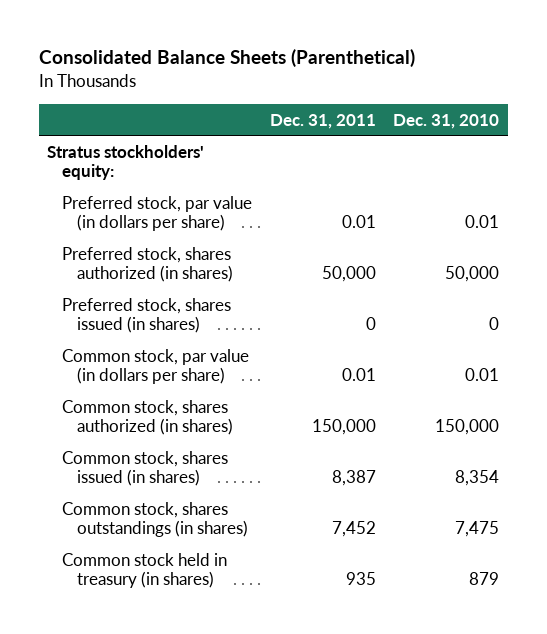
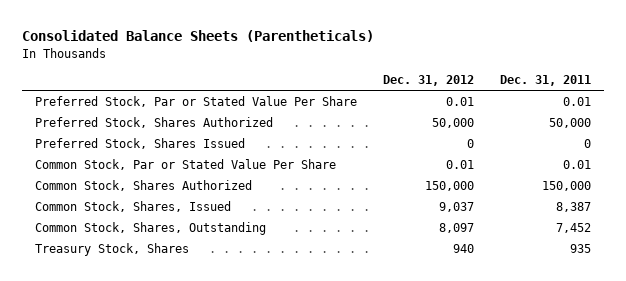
[38,49,415,68] Consolidated Balance Sheets (Parenthetical) -> [22,30,375,43] Consolidated Balance Sheets (Parentheticals)
[393,113,500,129] Dec. 31, 2010 -> none
none -> [383,75,475,87] Dec. 31, 2012
[47,144,205,181] Stratus stockholders' equity: -> none
[62,195,253,232] Preferred stock, par value (in dollars per share) -> [35,95,358,107] Preferred Stock, Par or Stated Value Per Share
[62,246,233,283] Preferred stock, shares authorized (in shares) -> [35,116,274,128] Preferred Stock, Shares Authorized
[62,297,232,334] Preferred stock, shares issued (in shares) -> [35,137,246,149] Preferred Stock, Shares Issued
[62,348,250,385] Common stock, par value (in dollars per share) -> [35,158,337,170] Common Stock, Par or Stated Value Per Share
[62,399,233,436] Common stock, shares authorized (in shares) -> [35,179,253,191] Common Stock, Shares Authorized
[62,450,229,487] Common stock, shares issued (in shares) -> [35,200,232,212] Common Stock, Shares, Issued
[62,501,248,538] Common stock, shares outstandings (in shares) -> [35,221,267,235] Common Stock, Shares, Outstanding
[62,552,228,589] Common stock held in treasury (in shares) -> [35,242,190,256] Treasury Stock, Shares

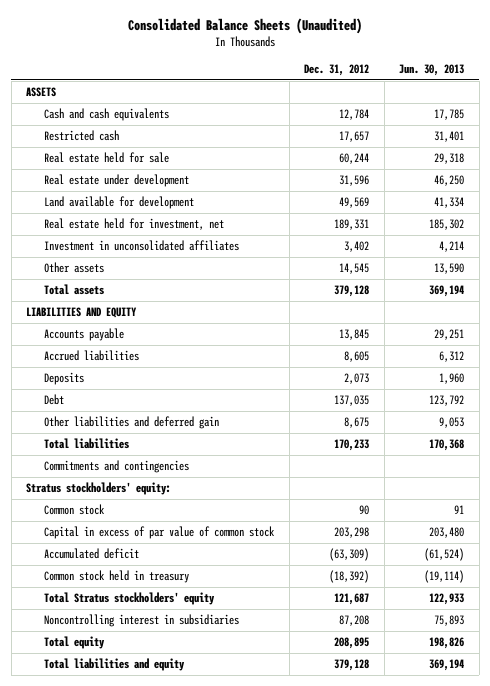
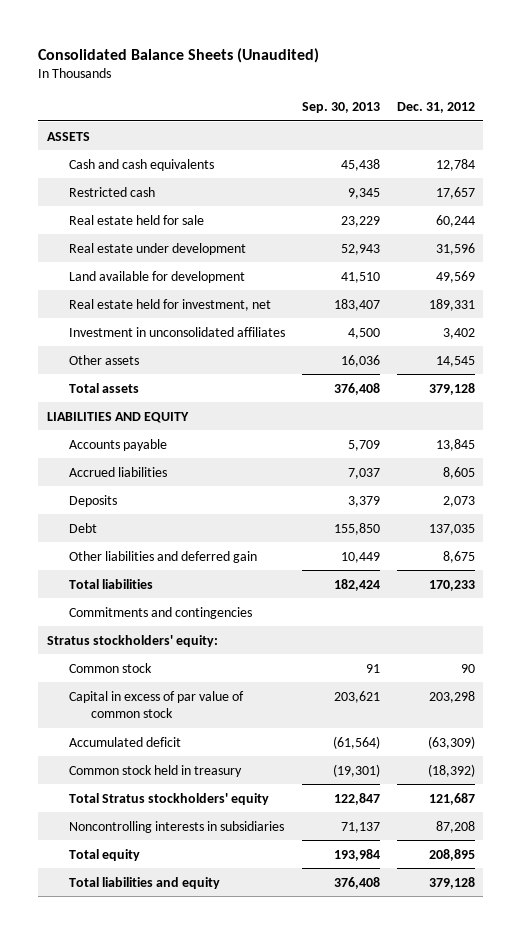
[399,64,465,77] Jun. 30, 2013 -> none
none -> [301,101,380,113] Sep. 30, 2013
[44,613,240,627] Noncontrolling interest in subsidiaries -> [68,820,284,833] Noncontrolling interests in subsidiaries

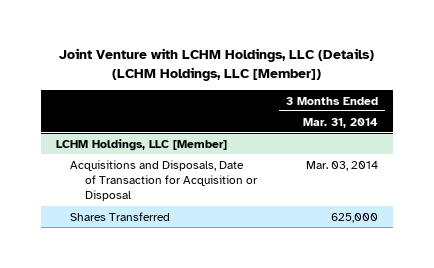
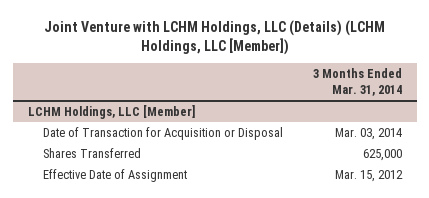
[70,159,258,202] Acquisitions and Disposals, Date of Transaction for Acquisition or Disposal -> [43,126,284,140] Date of Transaction for Acquisition or Disposal
none -> [43,168,188,182] Effective Date of Assignment

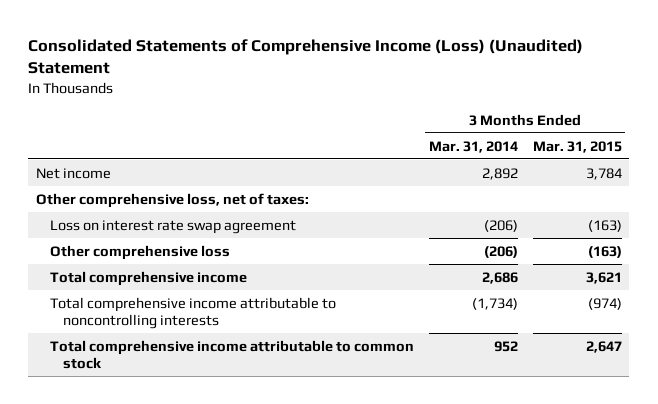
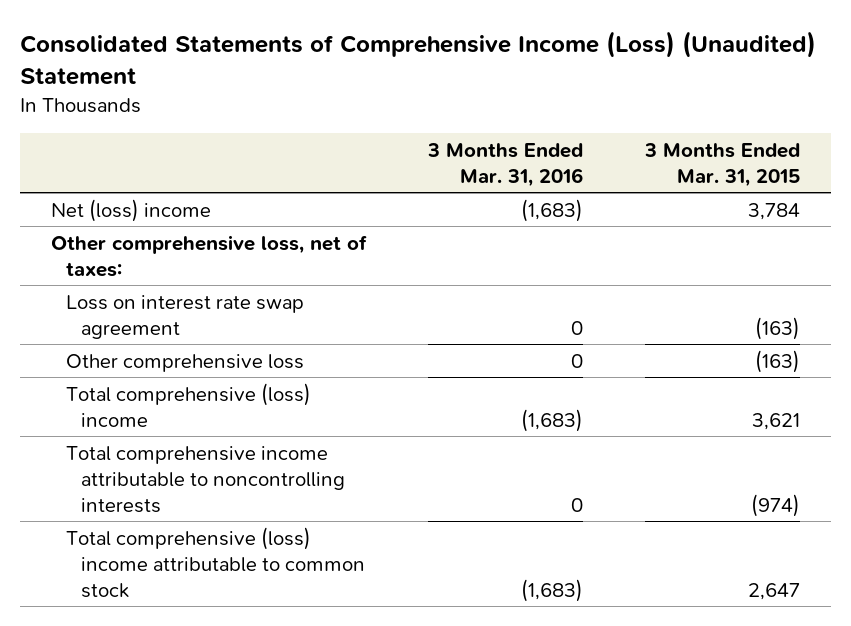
[428,140,518,153] Mar. 31, 2014 -> none
none -> [427,142,584,187] 3 Months Ended Mar. 31, 2016
[36,167,112,179] Net income -> [51,198,212,222] Net (loss) income
[49,270,247,286] Total comprehensive income -> [65,382,311,427] Total comprehensive (loss) income
[49,339,414,369] Total comprehensive income attributable to common stock -> [65,526,365,598] Total comprehensive (loss) income attributable to common stock

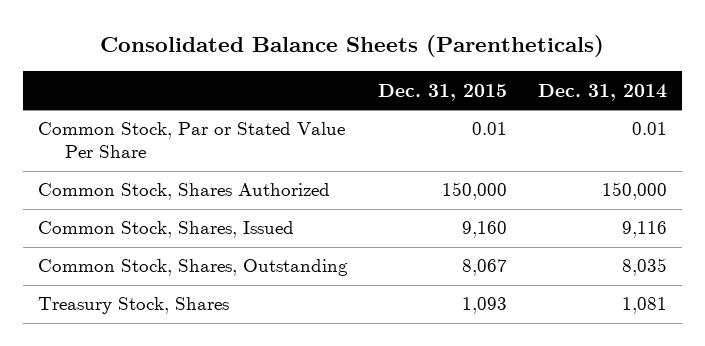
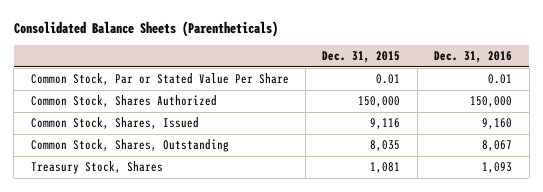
[537,83,667,101] Dec. 31, 2014 -> none
none -> [434,51,513,64] Dec. 31, 2016
[462,221,508,239] 9,160 -> [370,118,401,130] 9,116
[462,259,508,277] 8,067 -> [370,140,401,152] 8,035
[462,297,508,315] 1,093 -> [370,162,401,174] 1,081

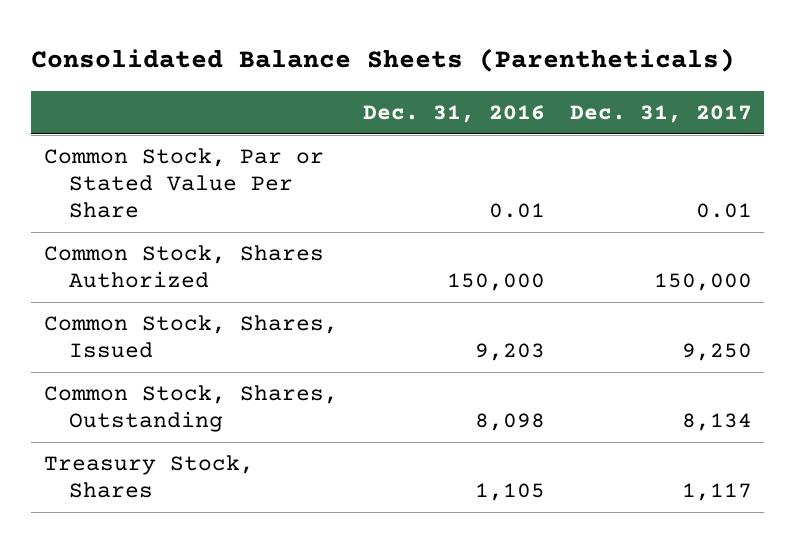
[322,51,401,64] Dec. 31, 2015 -> none
none -> [569,104,752,123] Dec. 31, 2017
[482,118,513,130] 9,160 -> [474,343,545,362] 9,203
[482,140,513,152] 8,067 -> [474,413,545,432] 8,098
[482,162,513,174] 1,093 -> [474,483,545,502] 1,105

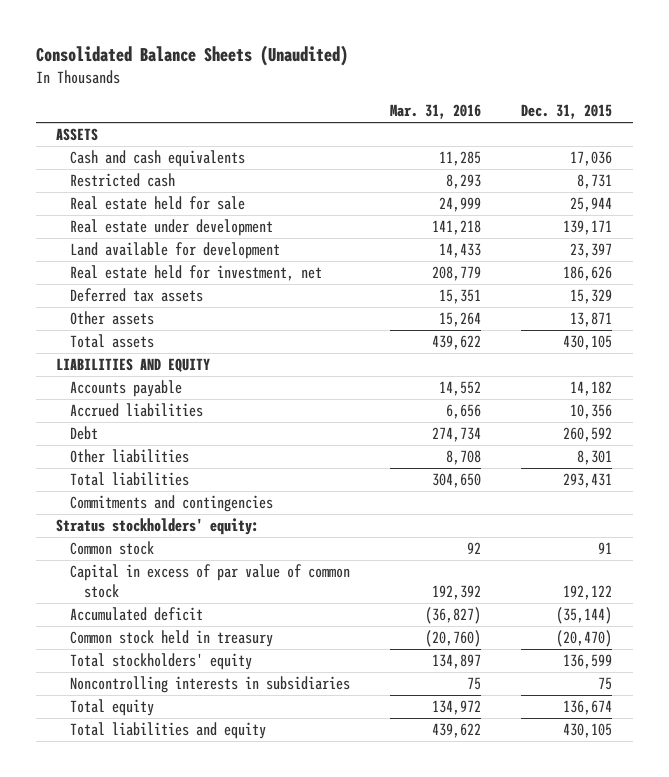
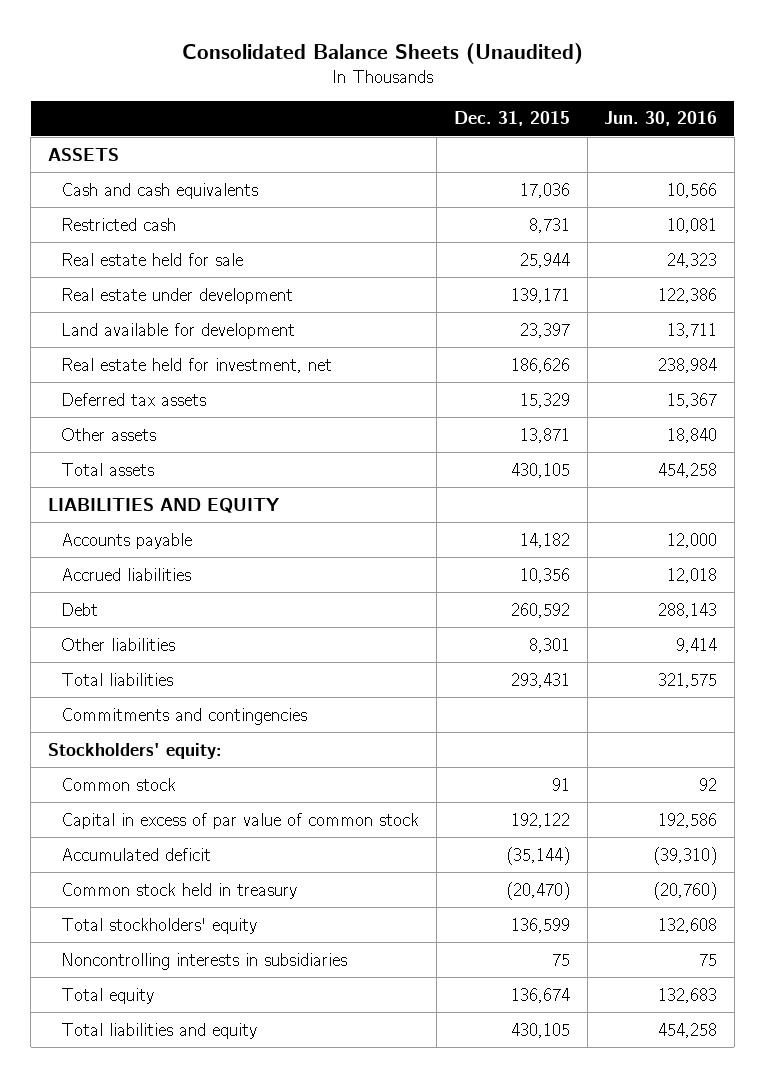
[390,104,482,120] Mar. 31, 2016 -> none
none -> [604,111,718,127] Jun. 30, 2016
[56,518,260,536] Stratus stockholders' equity: -> [47,742,222,759] Stockholders' equity:

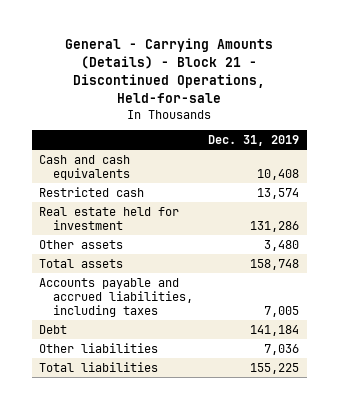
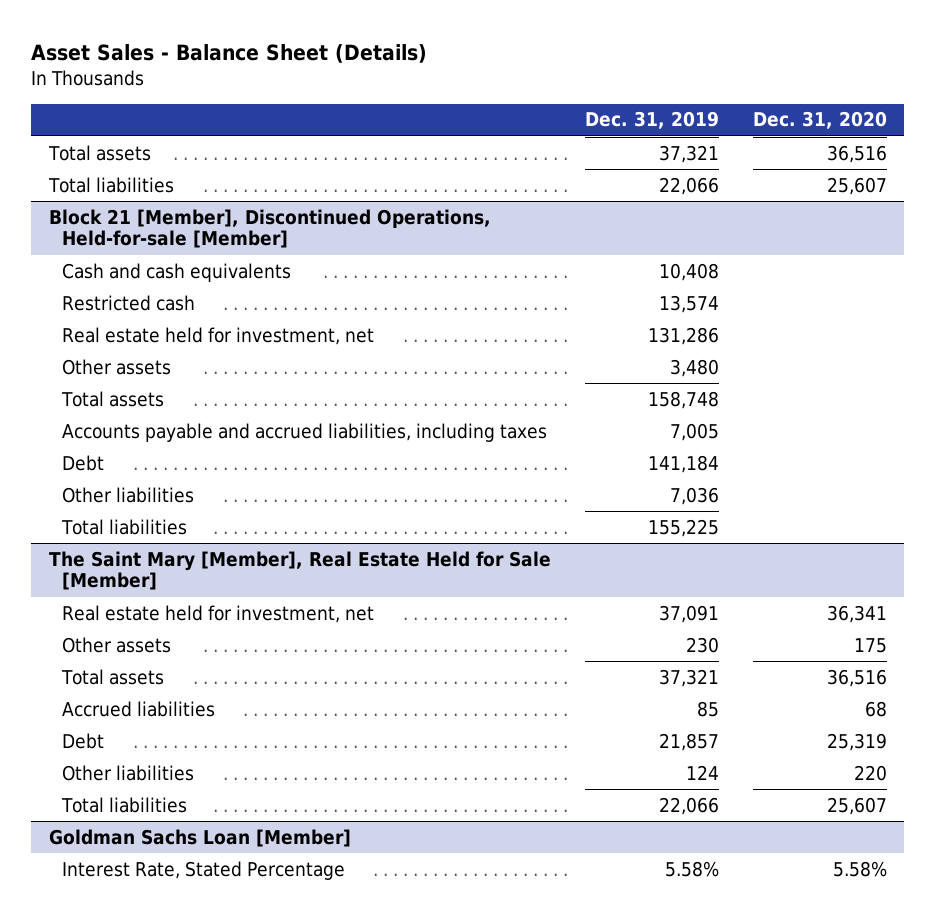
[65,38,274,104] General - Carrying Amounts (Details) - Block 21 - Discontinued Operations, Held-for-sale -> [31,44,428,64] Asset Sales - Balance Sheet (Details)
none -> [752,111,887,130] Dec. 31, 2020
none -> [47,144,151,161] Total assets
none -> [47,176,174,193] Total liabilities
none -> [48,208,491,249] Block 21 [Member], Discontinued Operations, Held-for-sale [Member]
[39,206,180,230] Real estate held for investment -> [62,326,375,345] Real estate held for investment, net
none -> [48,550,551,591] The Saint Mary [Member], Real Estate Held for Sale [Member]
none -> [62,604,375,623] Real estate held for investment, net
none -> [62,636,172,653] Other assets
none -> [61,668,165,685] Total assets
none -> [62,700,216,717] Accrued liabilities
none -> [62,732,105,749] Debt
none -> [62,764,195,781] Other liabilities
none -> [61,796,188,813] Total liabilities
none -> [48,828,351,847] Goldman Sachs Loan [Member]
none -> [62,860,346,880] Interest Rate, Stated Percentage

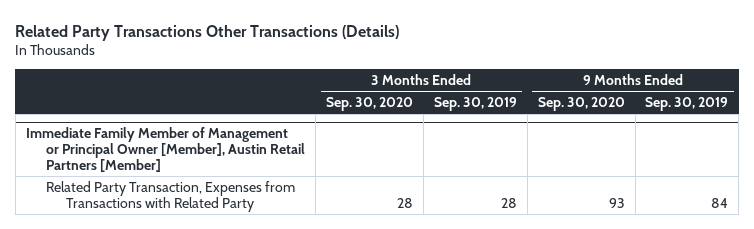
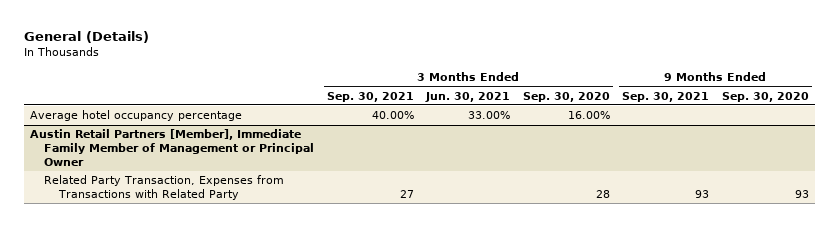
[15,24,400,41] Related Party Transactions Other Transactions (Details) -> [24,31,150,44] General (Details)
[433,96,517,111] Sep. 30, 2019 -> none
[645,96,729,111] Sep. 30, 2019 -> none
none -> [326,91,414,102] Sep. 30, 2021
none -> [425,91,511,102] Jun. 30, 2021
none -> [622,91,710,102] Sep. 30, 2021
none -> [30,110,243,122] Average hotel occupancy percentage
[25,126,306,173] Immediate Family Member of Management or Principal Owner [Member], Austin Retail Partners [Member] -> [30,129,315,167] Austin Retail Partners [Member], Immediate Family Member of Management or Principal Owner

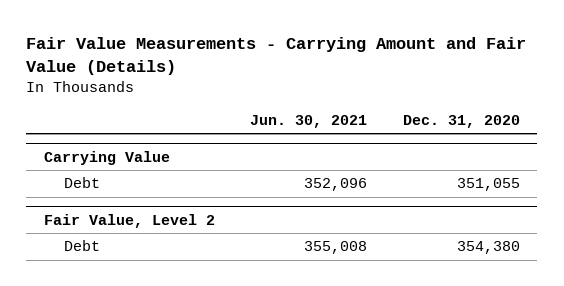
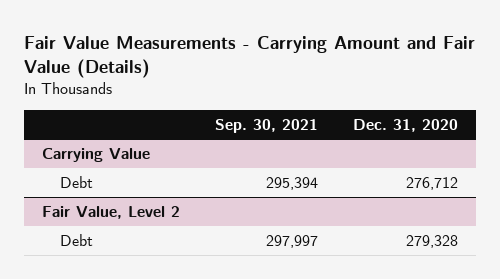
[250,114,368,128] Jun. 30, 2021 -> none
none -> [215,118,319,133] Sep. 30, 2021
[456,178,520,192] 351,055 -> [406,176,459,190] 276,712
[456,241,520,255] 354,380 -> [406,234,459,248] 279,328

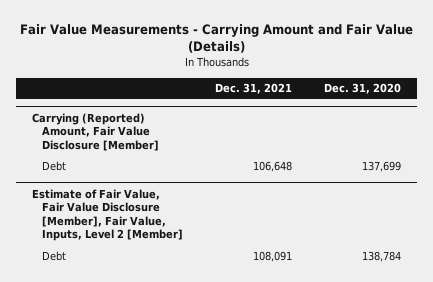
[215,118,319,133] Sep. 30, 2021 -> none
none -> [215,83,293,95] Dec. 31, 2021
[41,205,180,219] Fair Value, Level 2 -> none
[41,147,150,162] Carrying Value -> [32,112,160,151] Carrying (Reported) Amount, Fair Value Disclosure [Member]
[406,176,459,190] 276,712 -> [362,160,402,172] 137,699
none -> [32,188,184,242] Estimate of Fair Value, Fair Value Disclosure [Member], Fair Value, Inputs, Level 2 [Member]
[406,234,459,248] 279,328 -> [362,250,402,262] 138,784

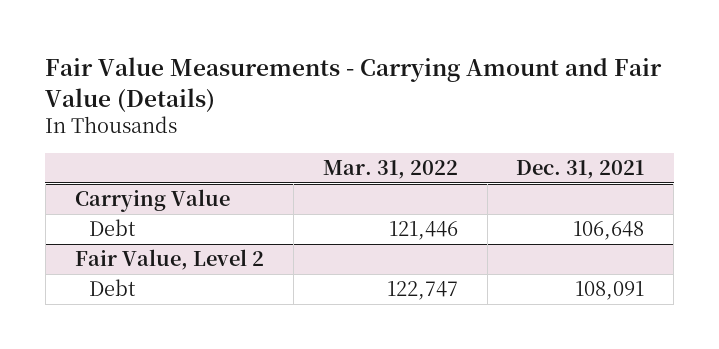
[324,83,402,95] Dec. 31, 2020 -> none
none -> [322,159,458,179] Mar. 31, 2022
[32,112,160,151] Carrying (Reported) Amount, Fair Value Disclosure [Member] -> [74,188,230,212] Carrying Value
[32,188,184,242] Estimate of Fair Value, Fair Value Disclosure [Member], Fair Value, Inputs, Level 2 [Member] -> none
none -> [74,248,264,270] Fair Value, Level 2

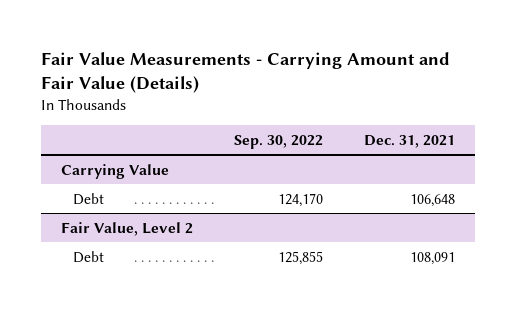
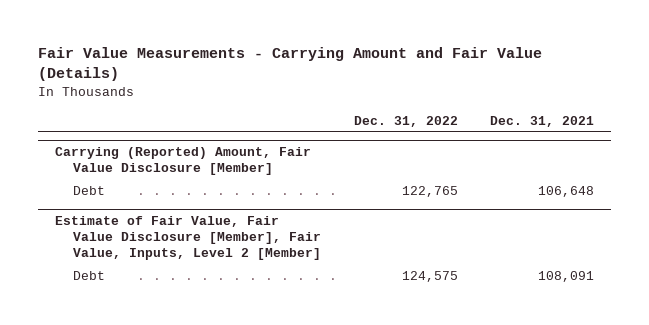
[233,134,323,149] Sep. 30, 2022 -> none
none -> [353,115,458,127] Dec. 31, 2022
[61,163,170,179] Carrying Value -> [54,147,311,176] Carrying (Reported) Amount, Fair Value Disclosure [Member]
[61,221,194,236] Fair Value, Level 2 -> none
none -> [54,216,321,260] Estimate of Fair Value, Fair Value Disclosure [Member], Fair Value, Inputs, Level 2 [Member]

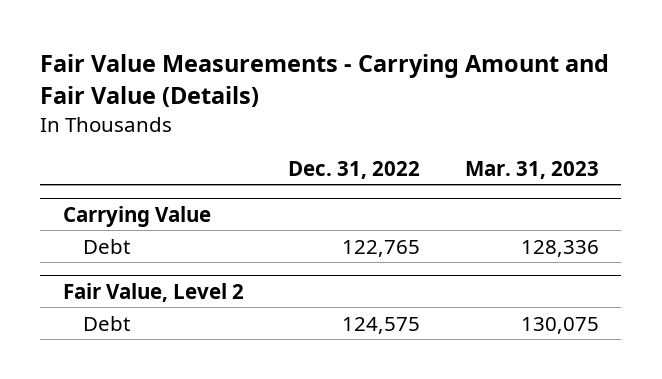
[490,115,595,127] Dec. 31, 2021 -> none
none -> [464,160,599,179] Mar. 31, 2023
[54,147,311,176] Carrying (Reported) Amount, Fair Value Disclosure [Member] -> [62,205,211,227] Carrying Value
[54,216,321,260] Estimate of Fair Value, Fair Value Disclosure [Member], Fair Value, Inputs, Level 2 [Member] -> none
none -> [62,282,244,302] Fair Value, Level 2

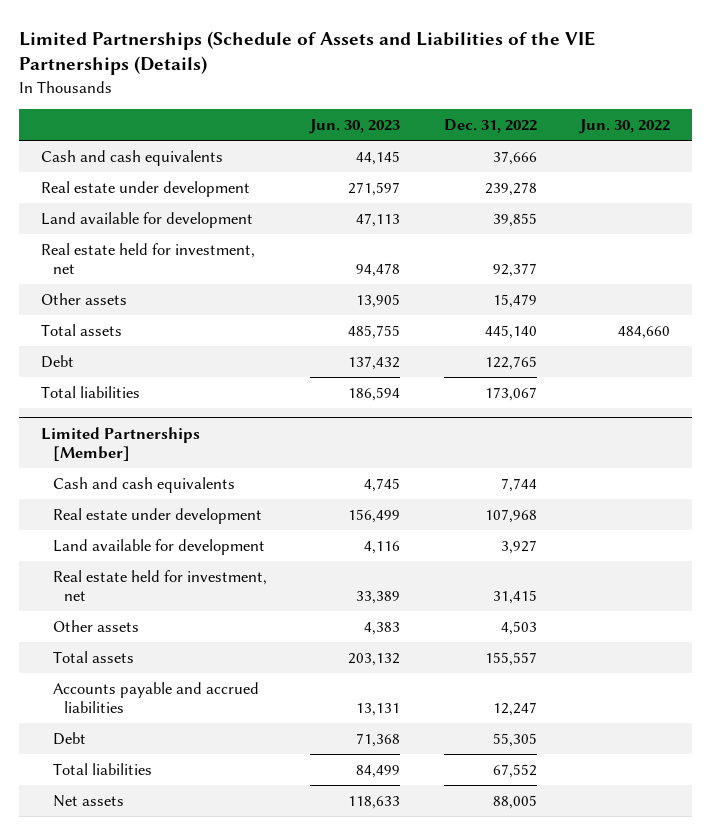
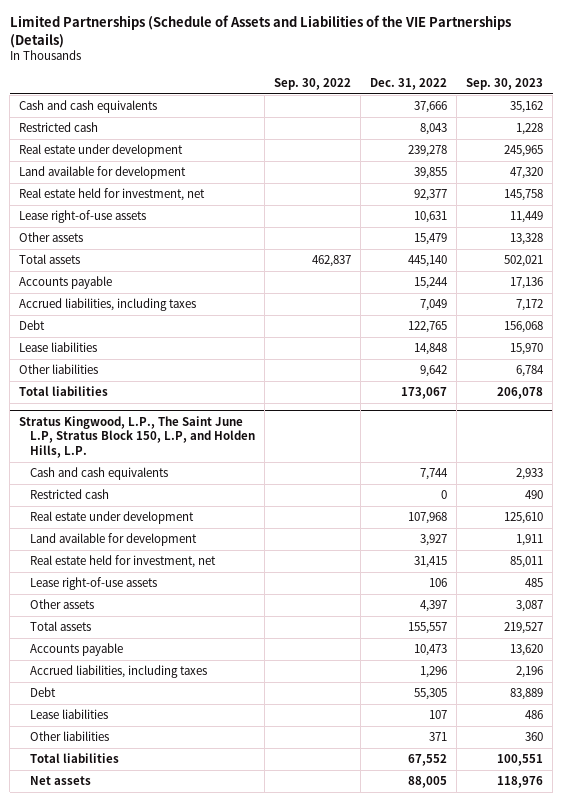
[309,119,401,135] Jun. 30, 2023 -> none
[579,119,671,135] Jun. 30, 2022 -> none
none -> [274,77,352,90] Sep. 30, 2022
none -> [466,77,544,90] Sep. 30, 2023
none -> [19,122,99,133] Restricted cash
none -> [19,210,147,224] Lease right-of-use assets
none -> [19,276,113,290] Accounts payable
none -> [19,298,197,312] Accrued liabilities, including taxes
none -> [19,342,98,353] Lease liabilities
none -> [19,364,99,375] Other liabilities
[41,426,201,461] Limited Partnerships [Member] -> none
none -> [19,415,256,458] Stratus Kingwood, L.P., The Saint June L.P, Stratus Block 150, L.P, and Holden Hills, L.P.
none -> [30,489,110,500] Restricted cash
none -> [30,577,158,591] Lease right-of-use assets
[500,620,537,635] 4,503 -> [420,600,448,613] 4,397
[52,681,259,714] Accounts payable and accrued liabilities -> none
none -> [30,643,124,657] Accounts payable
none -> [30,665,208,679] Accrued liabilities, including taxes
none -> [30,709,109,720] Lease liabilities
none -> [30,731,110,742] Other liabilities

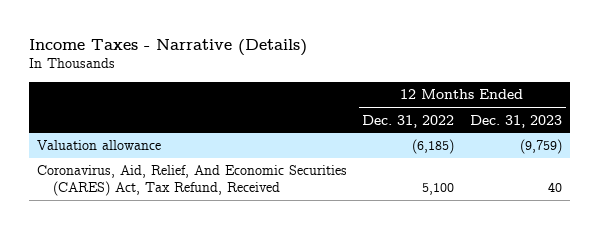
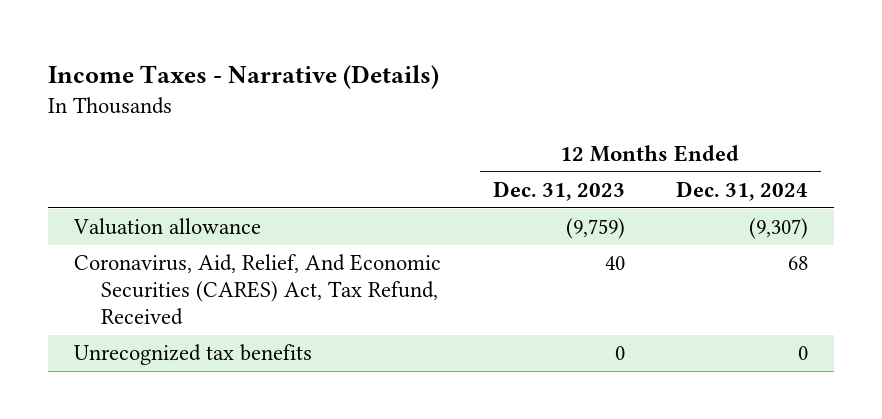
[362,114,455,128] Dec. 31, 2022 -> none
none -> [676,180,809,201] Dec. 31, 2024
none -> [74,344,313,366] Unrecognized tax benefits

